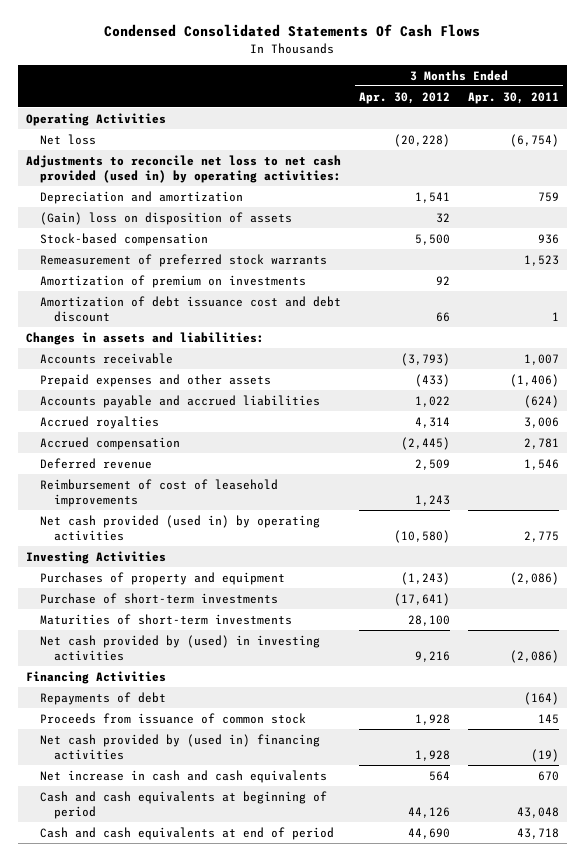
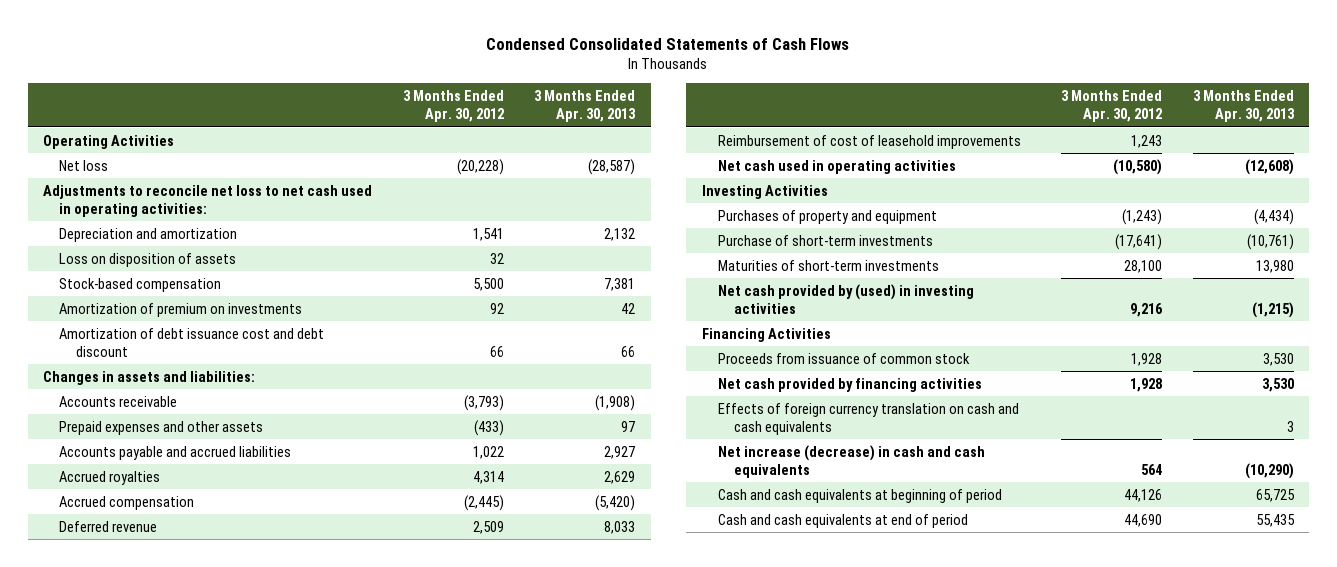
[104,24,481,38] Condensed Consolidated Statements Of Cash Flows -> [486,37,850,50] Condensed Consolidated Statements of Cash Flows
[467,91,559,104] Apr. 30, 2011 -> none
none -> [534,89,637,123] 3 Months Ended Apr. 30, 2013
[26,154,342,183] Adjustments to reconcile net loss to net cash provided (used in) by operating activities: -> [42,184,372,217] Adjustments to reconcile net loss to net cash used in operating activities:
[40,211,293,225] (Gain) loss on disposition of assets -> [59,252,237,267] Loss on disposition of assets
[40,253,328,267] Remeasurement of preferred stock warrants -> none
[40,514,321,541] Net cash provided (used in) by operating activities -> [717,159,956,174] Net cash used in operating activities
[40,691,167,705] Repayments of debt -> none
[40,733,321,760] Net cash provided by (used in) financing activities -> [717,377,982,392] Net cash provided by financing activities
none -> [717,402,1019,435] Effects of foreign currency translation on cash and cash equivalents
[40,769,328,783] Net increase in cash and cash equivalents -> [717,444,985,478] Net increase (decrease) in cash and cash equivalents

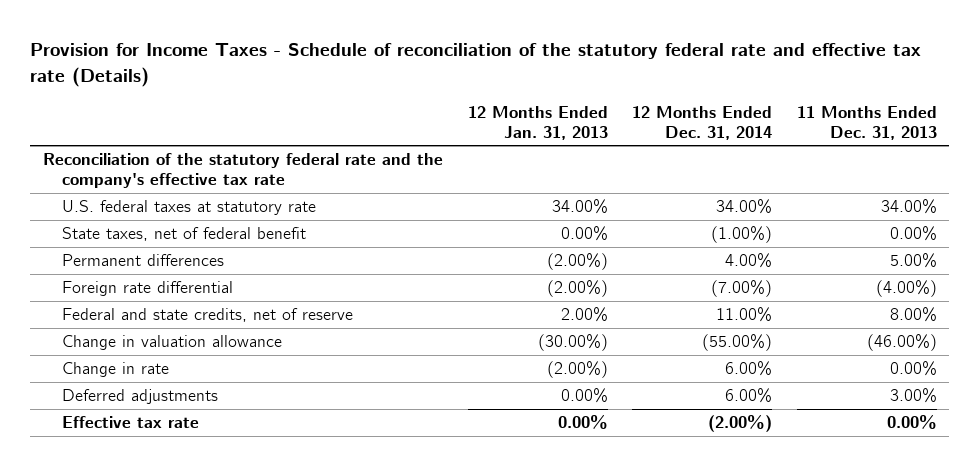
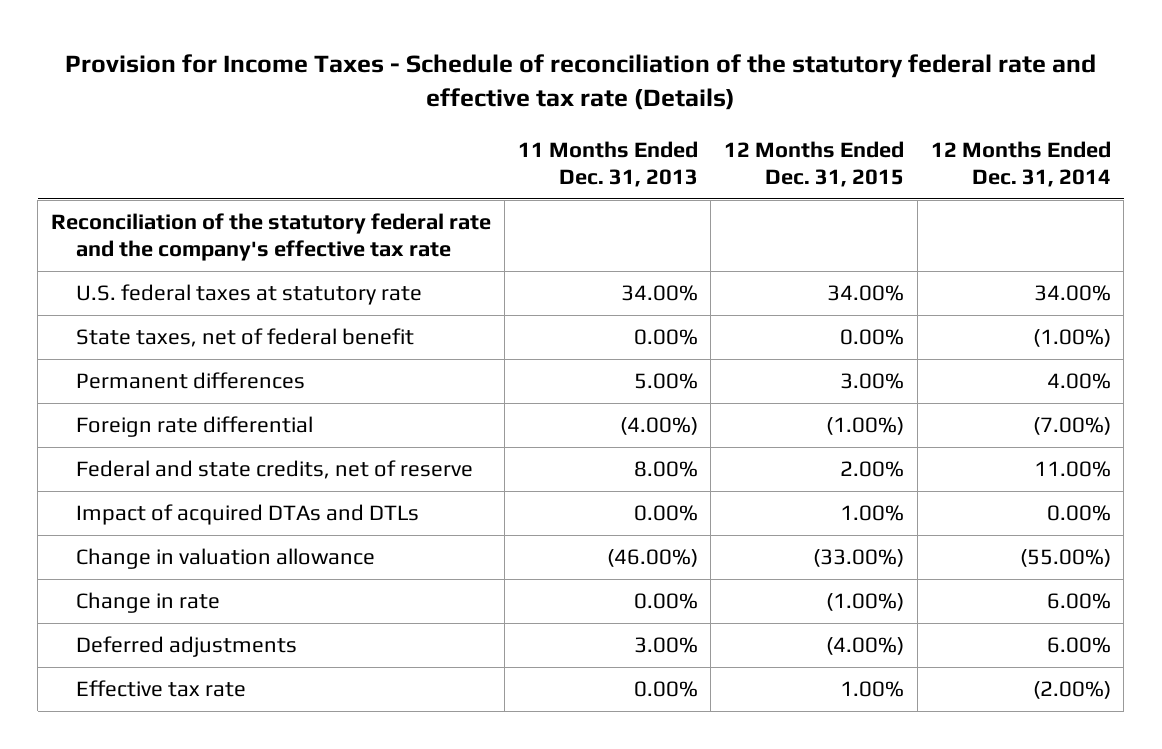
[467,105,608,140] 12 Months Ended Jan. 31, 2013 -> none
none -> [724,140,905,187] 12 Months Ended Dec. 31, 2015
none -> [76,504,420,526] Impact of acquired DTAs and DTLs

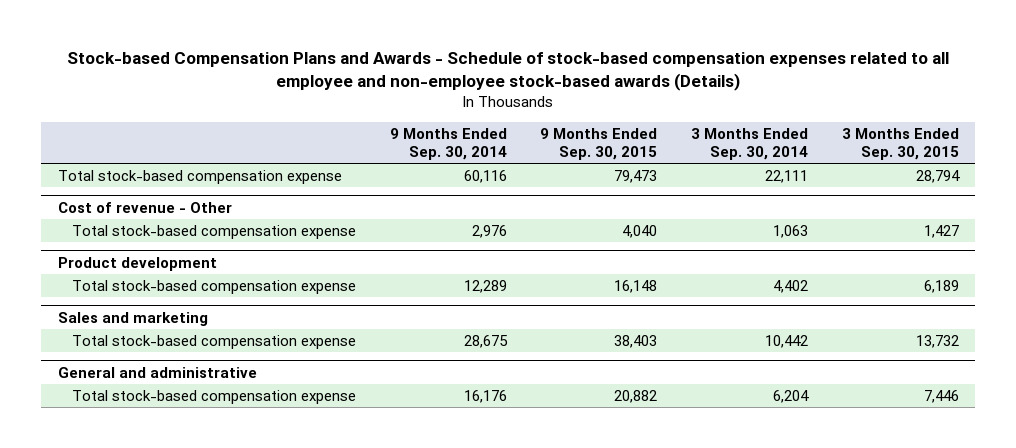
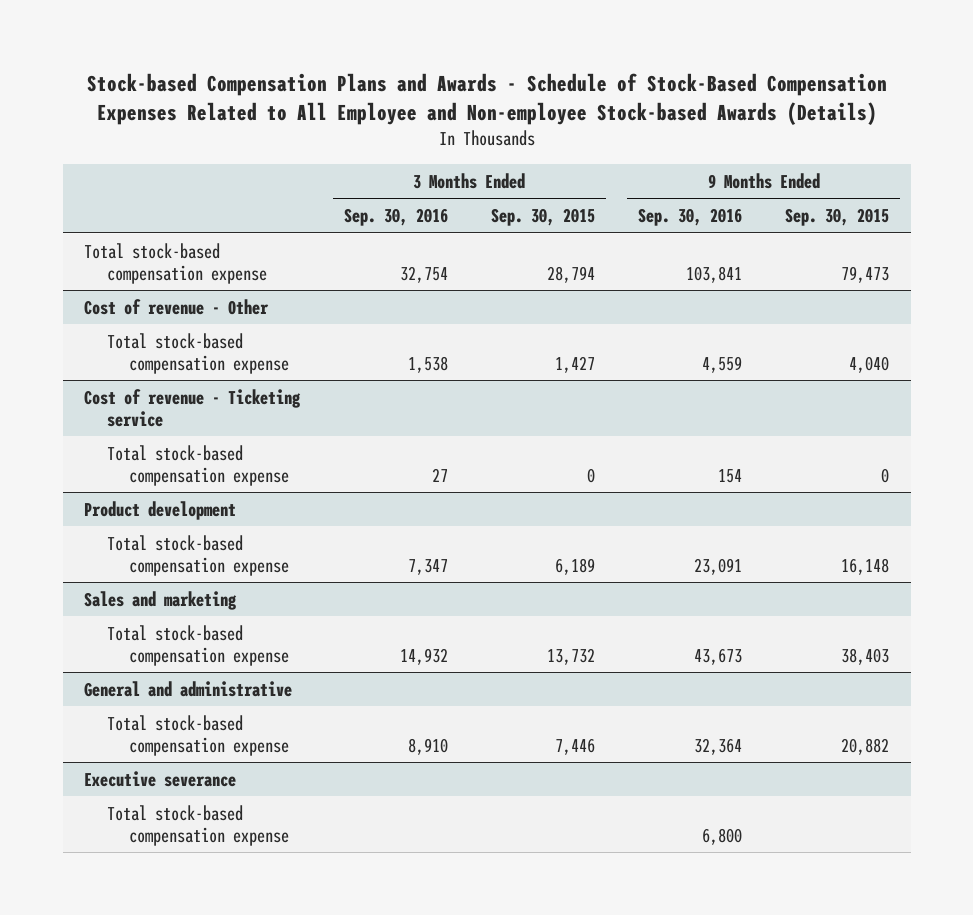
[67,52,950,92] Stock-based Compensation Plans and Awards - Schedule of stock-based compensation expenses related to all employee and non-employee stock-based awards (Details) -> [86,73,887,126] Stock-based Compensation Plans and Awards - Schedule of Stock-Based Compensation Expenses Related to All Employee and Non-employee Stock-based Awards (Details)
[389,128,507,160] 9 Months Ended Sep. 30, 2014 -> none
[690,128,808,160] 3 Months Ended Sep. 30, 2014 -> none
none -> [343,208,448,227] Sep. 30, 2016
none -> [637,208,742,227] Sep. 30, 2016
none -> [84,388,302,427] Cost of revenue - Ticketing service
none -> [106,444,289,486] Total stock-based compensation expense
none -> [84,770,237,787] Executive severance
none -> [106,804,289,846] Total stock-based compensation expense

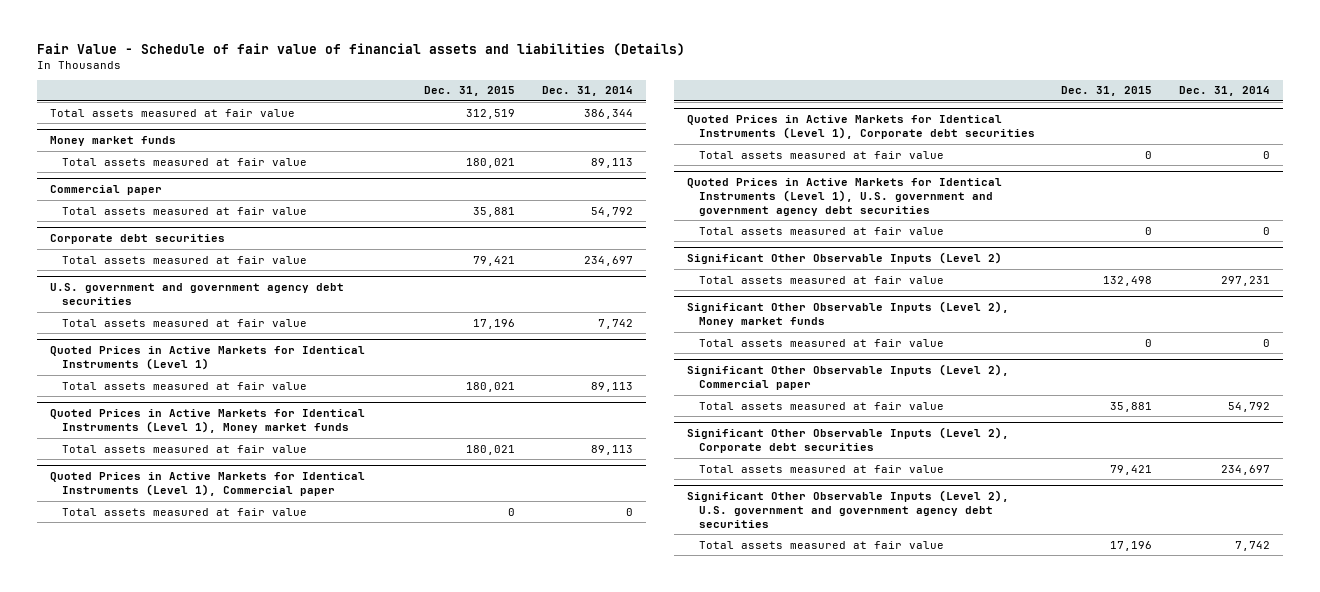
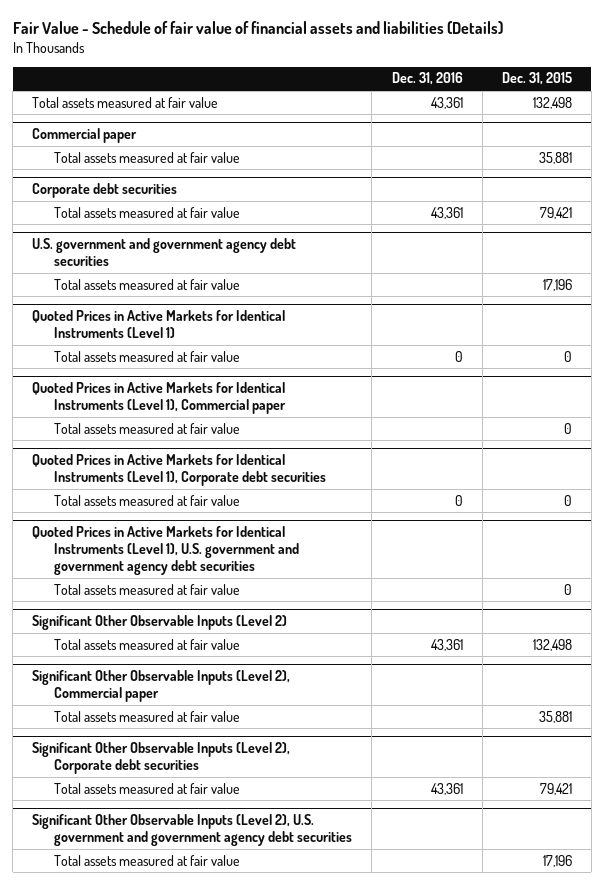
[542,86,634,97] Dec. 31, 2014 -> none
none -> [391,72,463,86] Dec. 31, 2016
[50,136,177,147] Money market funds -> none
[61,157,307,166] Total assets measured at fair value -> none
[466,108,516,119] 312,519 -> [532,96,572,109] 132,498
[50,409,366,434] Quoted Prices in Active Markets for Identical Instruments (Level 1), Money market funds -> none
[61,444,307,453] Total assets measured at fair value -> none
[466,381,516,392] 180,021 -> [563,350,572,362] 0
[687,301,1010,328] Significant Other Observable Inputs (Level 2), Money market funds -> none
[698,338,944,347] Total assets measured at fair value -> none

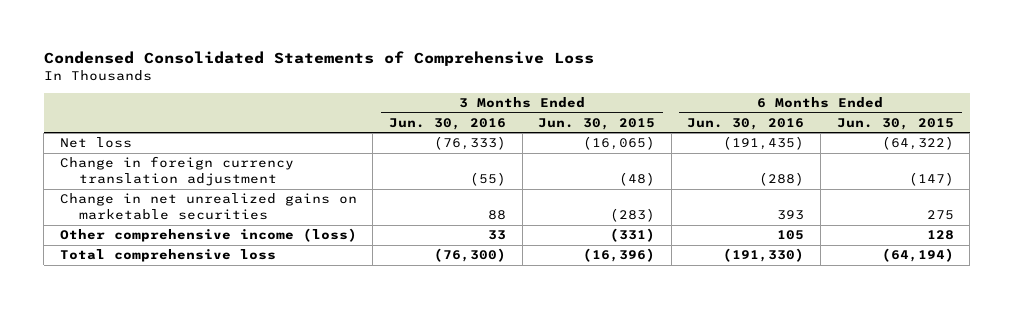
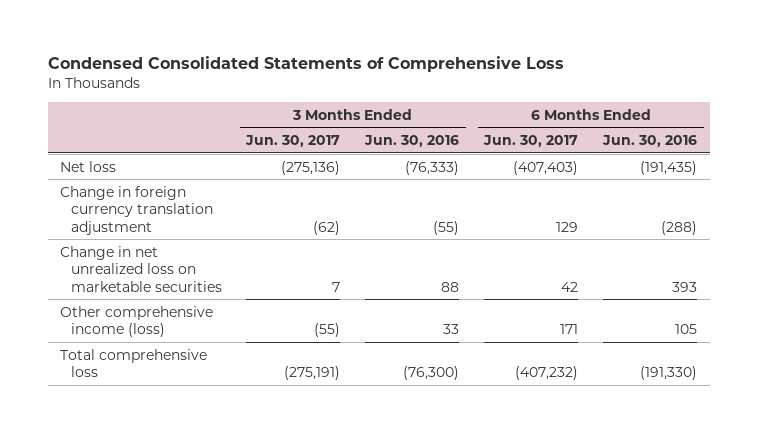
[538,118,656,131] Jun. 30, 2015 -> none
[836,118,954,131] Jun. 30, 2015 -> none
none -> [245,135,341,148] Jun. 30, 2017
none -> [483,135,579,148] Jun. 30, 2017
[59,193,357,221] Change in net unrealized gains on marketable securities -> [60,245,222,292] Change in net unrealized loss on marketable securities

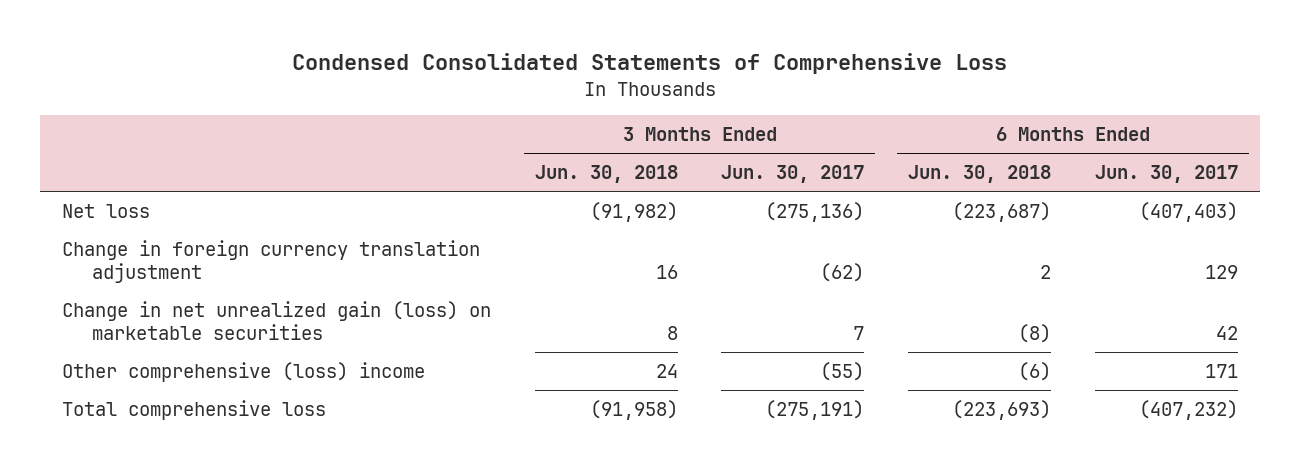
[364,135,460,148] Jun. 30, 2016 -> none
[602,135,698,148] Jun. 30, 2016 -> none
none -> [534,165,678,184] Jun. 30, 2018
none -> [908,165,1052,184] Jun. 30, 2018
[60,245,222,292] Change in net unrealized loss on marketable securities -> [62,300,492,340] Change in net unrealized gain (loss) on marketable securities
[60,305,214,338] Other comprehensive income (loss) -> [62,361,426,382] Other comprehensive (loss) income

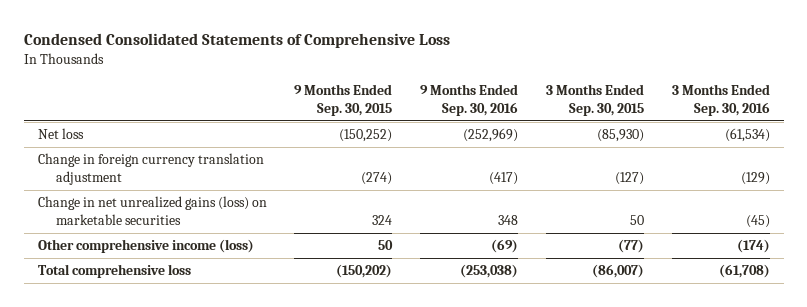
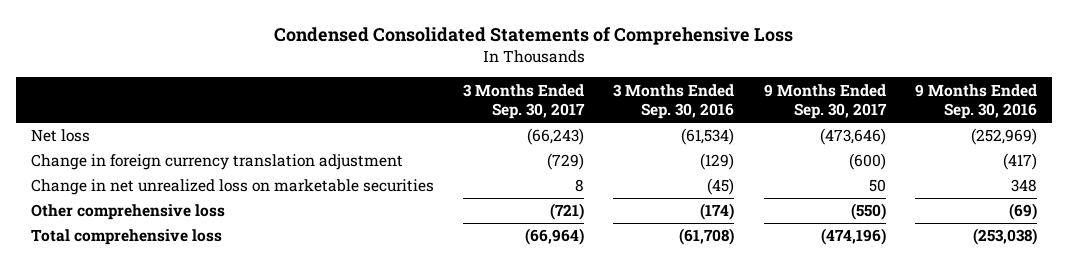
[294,83,393,116] 9 Months Ended Sep. 30, 2015 -> none
[546,83,645,116] 3 Months Ended Sep. 30, 2015 -> none
none -> [463,83,586,120] 3 Months Ended Sep. 30, 2017
none -> [763,83,887,120] 9 Months Ended Sep. 30, 2017
[37,196,267,226] Change in net unrealized gains (loss) on marketable securities -> [30,179,434,196] Change in net unrealized loss on marketable securities
[37,239,254,254] Other comprehensive income (loss) -> [30,204,225,221] Other comprehensive loss

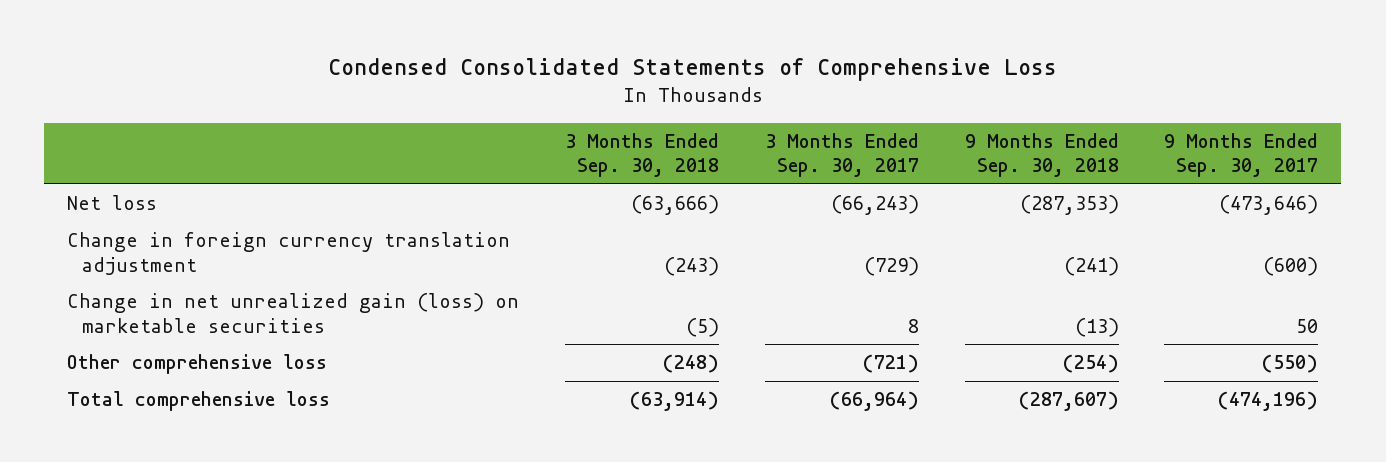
[613,83,735,120] 3 Months Ended Sep. 30, 2016 -> none
[914,83,1037,120] 9 Months Ended Sep. 30, 2016 -> none
none -> [565,132,720,178] 3 Months Ended Sep. 30, 2018
none -> [964,132,1119,178] 9 Months Ended Sep. 30, 2018
[30,179,434,196] Change in net unrealized loss on marketable securities -> [67,293,520,333] Change in net unrealized gain (loss) on marketable securities

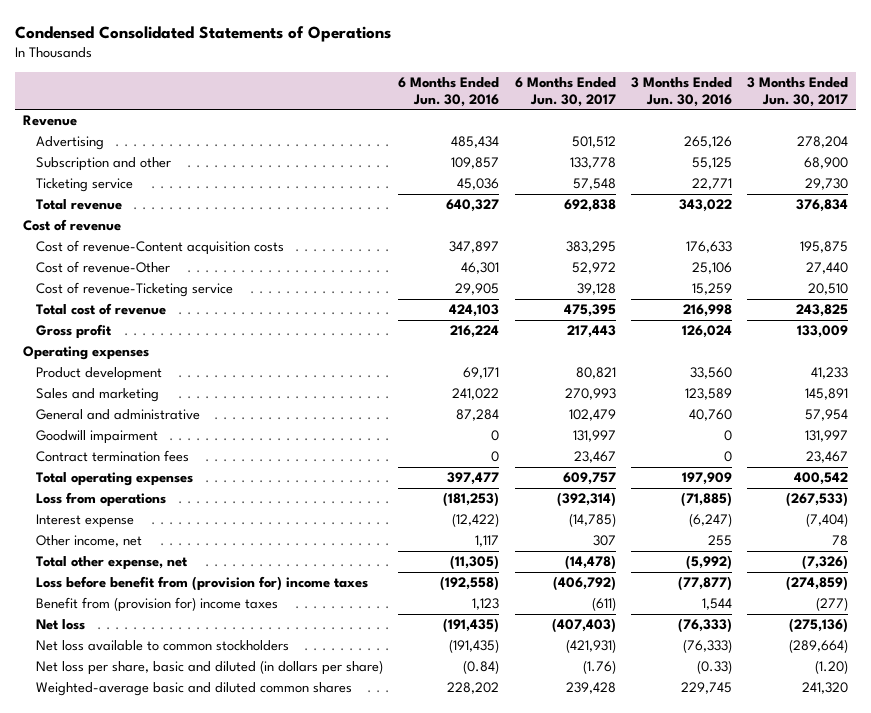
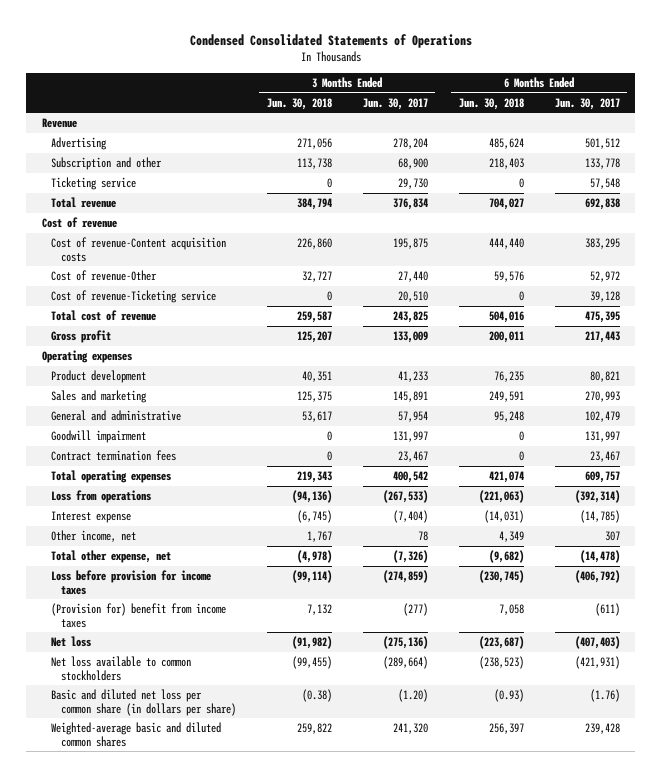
[398,76,500,107] 6 Months Ended Jun. 30, 2016 -> none
[631,76,733,107] 3 Months Ended Jun. 30, 2016 -> none
none -> [266,97,332,110] Jun. 30, 2018
none -> [458,97,524,110] Jun. 30, 2018
[35,576,368,592] Loss before benefit from (provision for) income taxes -> [51,569,212,595] Loss before provision for income taxes
[35,597,278,613] Benefit from (provision for) income taxes -> [51,602,227,628] (Provision for) benefit from income taxes
[35,660,383,676] Net loss per share, basic and diluted (in dollars per share) -> [51,688,236,716] Basic and diluted net loss per common share (in dollars per share)

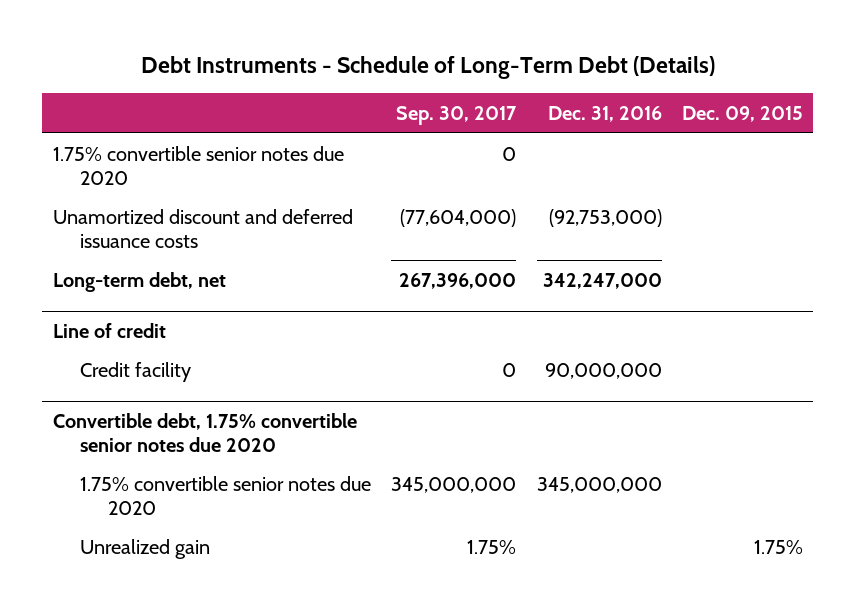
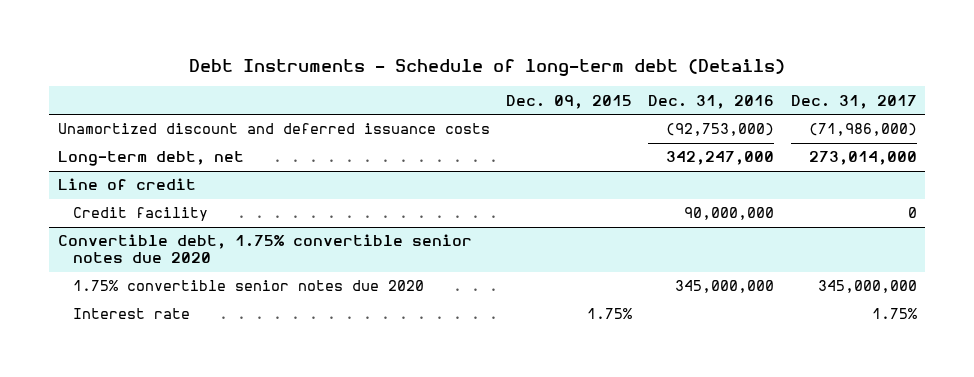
[140,56,715,80] Debt Instruments - Schedule of Long-Term Debt (Details) -> [189,58,786,76] Debt Instruments - Schedule of long-term debt (Details)
[396,105,518,125] Sep. 30, 2017 -> none
none -> [790,94,917,109] Dec. 31, 2017
[52,145,344,185] 1.75% convertible senior notes due 2020 -> none
[80,538,211,559] Unrealized gain -> [72,308,190,320] Interest rate

